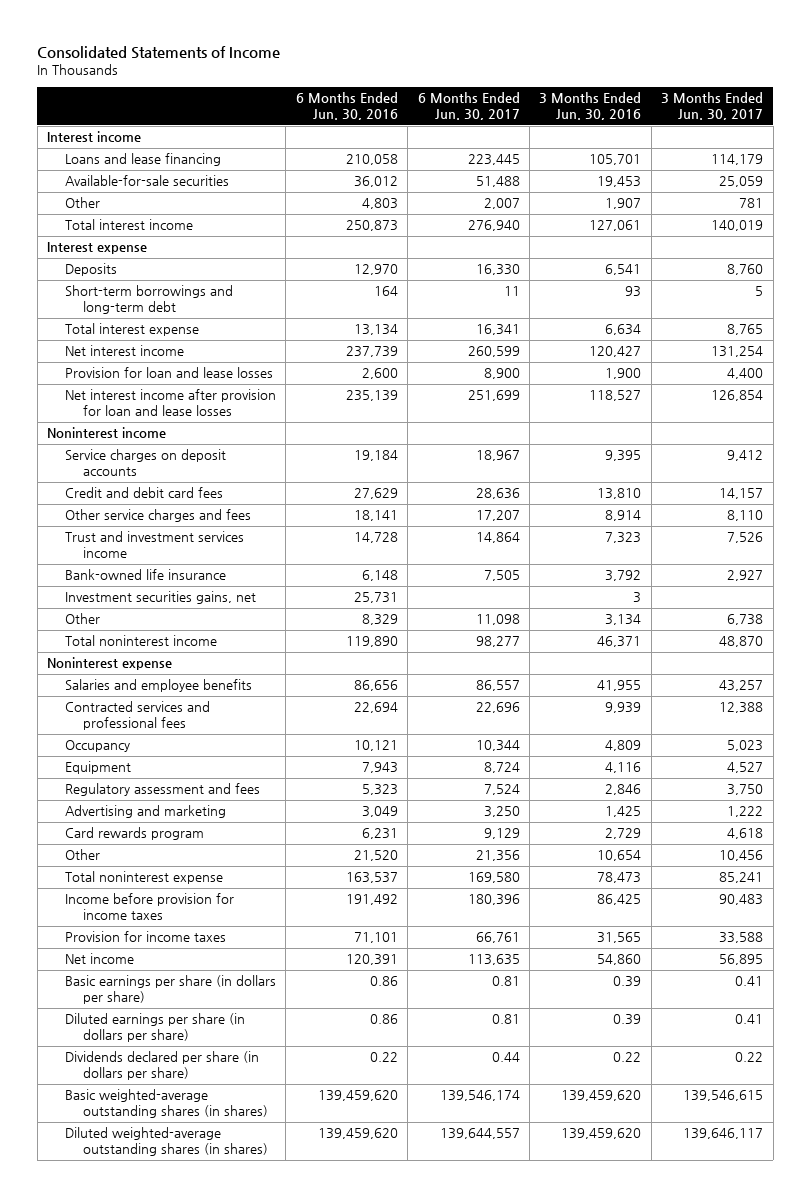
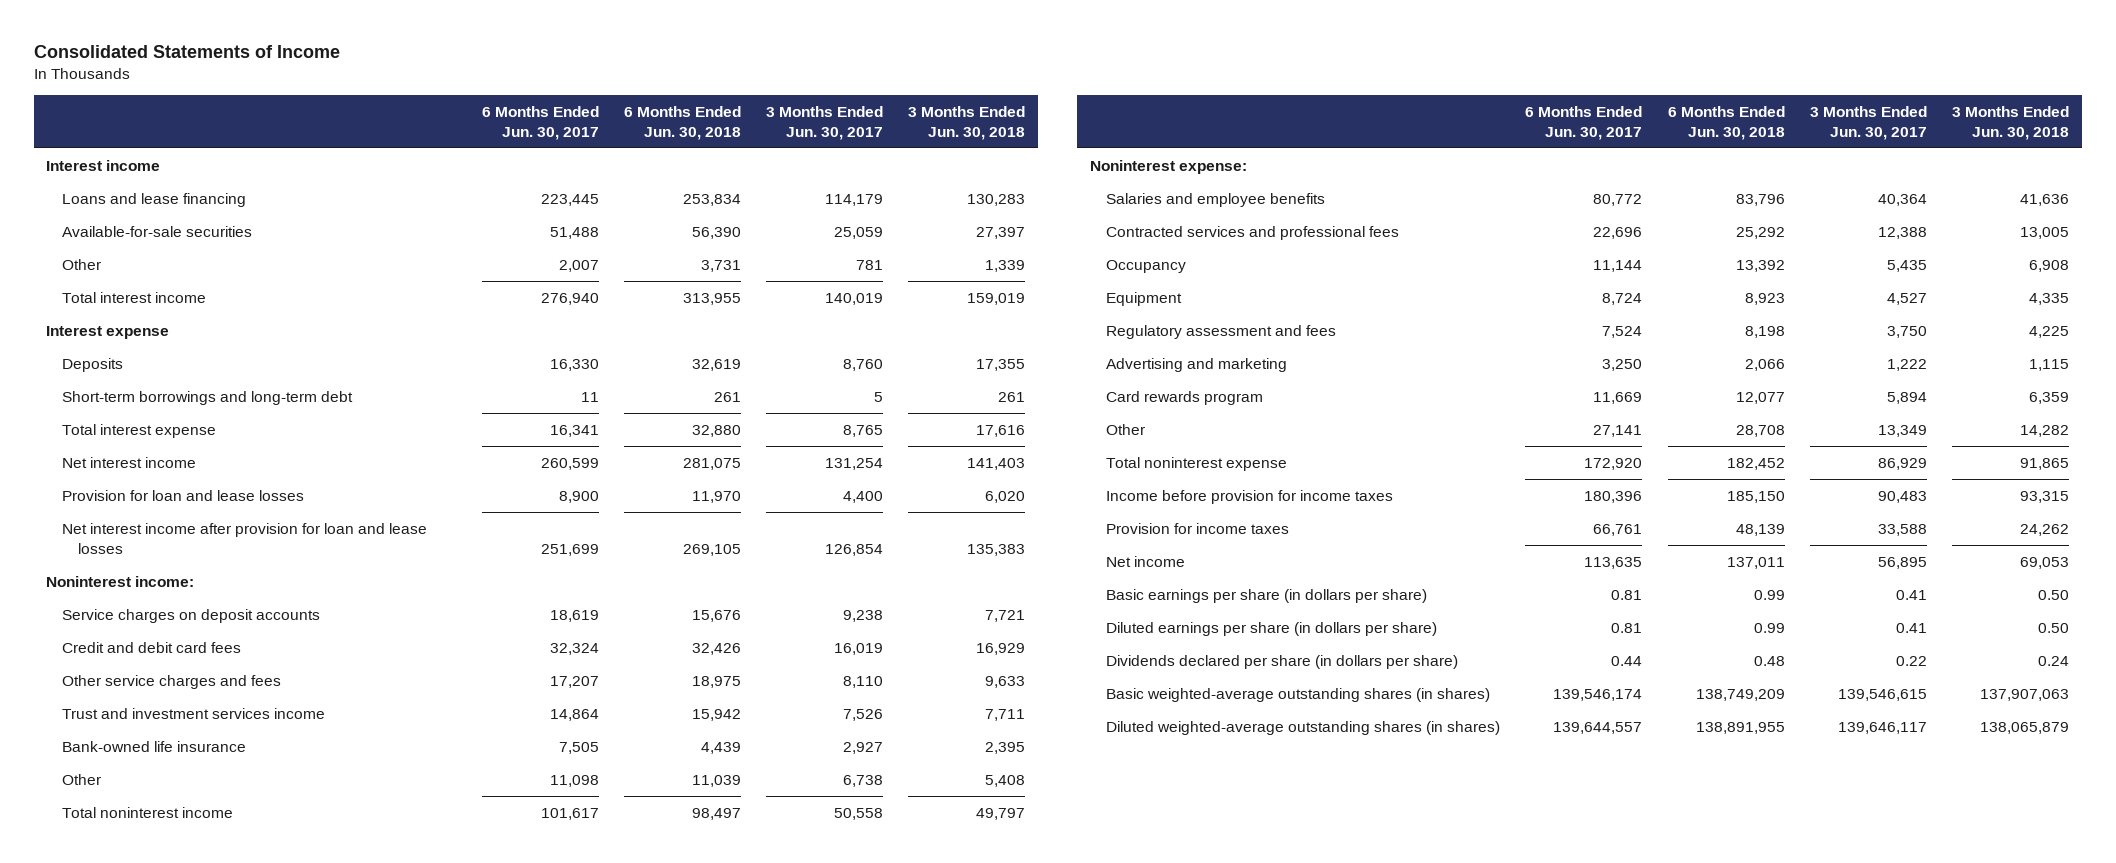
[295,92,398,121] 6 Months Ended Jun. 30, 2016 -> none
[539,92,642,121] 3 Months Ended Jun. 30, 2016 -> none
none -> [623,105,741,140] 6 Months Ended Jun. 30, 2018
none -> [908,105,1026,140] 3 Months Ended Jun. 30, 2018
[47,427,167,439] Noninterest income -> [46,575,195,587] Noninterest income:
[475,450,520,462] 18,967 -> [549,609,599,622] 18,619
[727,450,764,462] 9,412 -> [843,609,884,622] 9,238
[475,488,520,500] 28,636 -> [549,642,599,655] 32,324
[719,488,764,500] 14,157 -> [834,642,884,655] 16,019
[64,591,256,605] Investment securities gains, net -> none
[475,636,520,648] 98,277 -> [540,807,599,820] 101,617
[719,636,764,648] 48,870 -> [834,807,884,820] 50,558
[47,657,173,671] Noninterest expense -> [1090,159,1248,174] Noninterest expense:
[475,680,520,692] 86,557 -> [1593,193,1643,206] 80,772
[719,680,764,692] 43,257 -> [1877,193,1927,206] 40,364
[475,740,520,752] 10,344 -> [1593,259,1643,272] 11,144
[727,740,764,752] 5,023 -> [1886,259,1927,272] 5,435
[483,828,520,840] 9,129 -> [1593,391,1643,404] 11,669
[727,828,764,840] 4,618 -> [1886,391,1927,404] 5,894
[475,850,520,862] 21,356 -> [1593,424,1643,437] 27,141
[719,850,764,862] 10,456 -> [1877,424,1927,437] 13,349
[467,872,520,884] 169,580 -> [1584,457,1643,470] 172,920
[719,872,764,884] 85,241 -> [1877,457,1927,470] 86,929

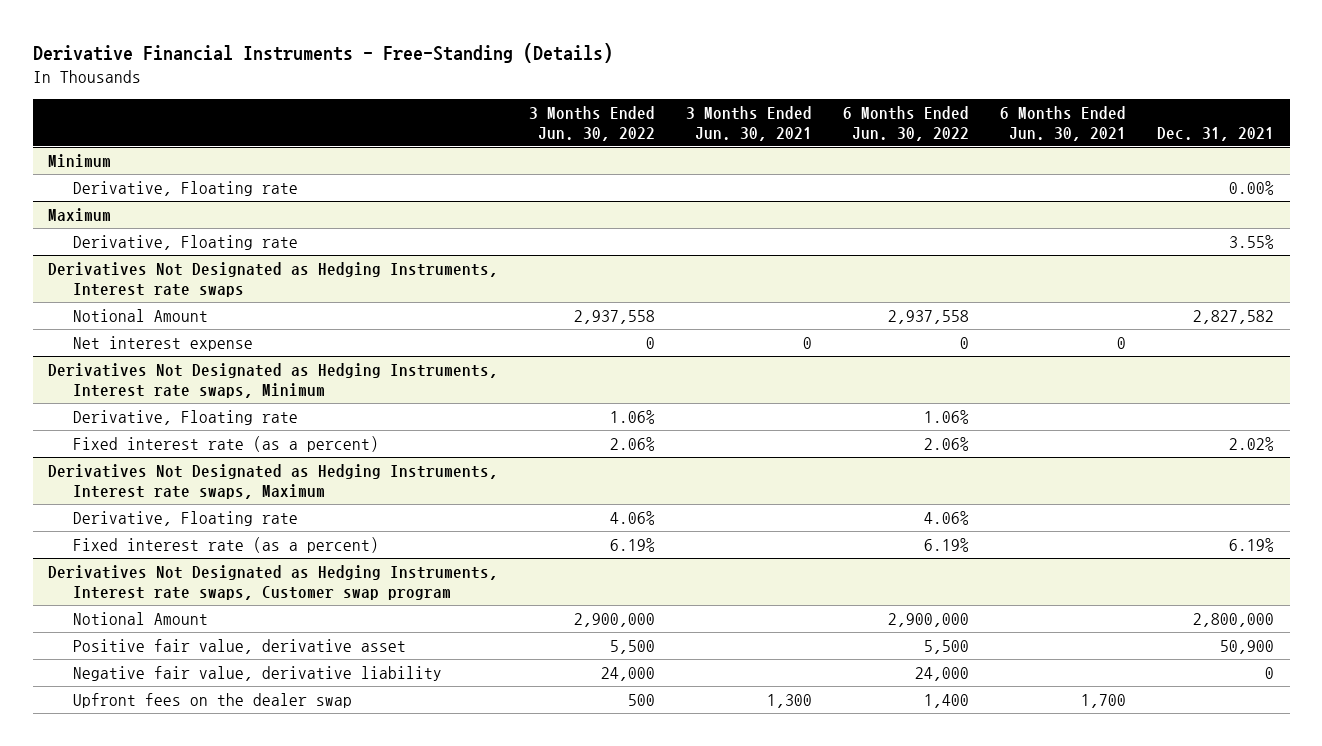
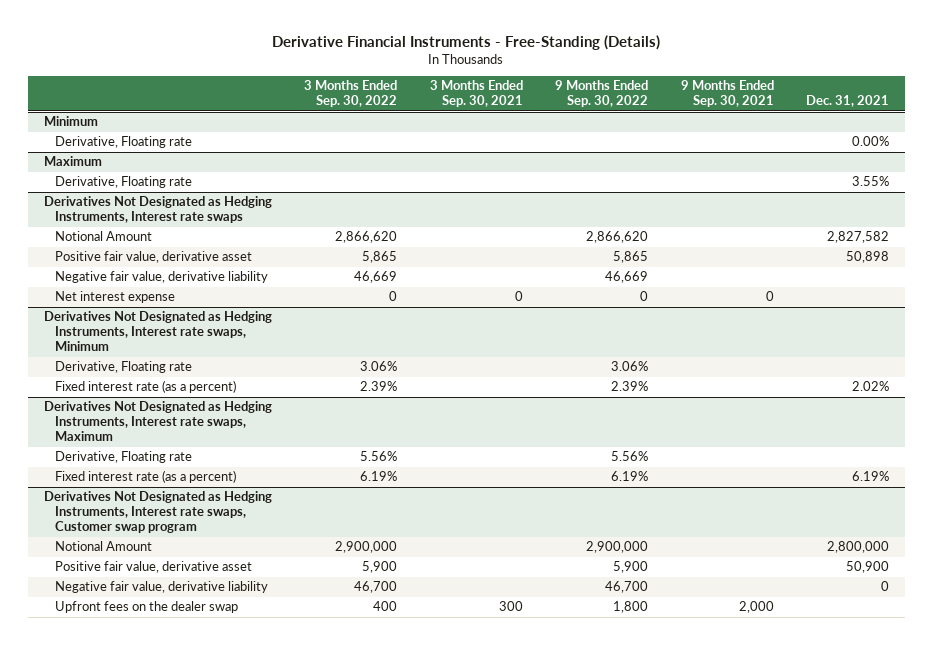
[529,105,656,141] 3 Months Ended Jun. 30, 2022 -> none
[686,105,813,141] 3 Months Ended Jun. 30, 2021 -> none
[843,105,970,141] 6 Months Ended Jun. 30, 2022 -> none
[1000,105,1127,141] 6 Months Ended Jun. 30, 2021 -> none
none -> [304,80,398,108] 3 Months Ended Sep. 30, 2022
none -> [429,80,523,108] 3 Months Ended Sep. 30, 2021
none -> [555,80,649,108] 9 Months Ended Sep. 30, 2022
none -> [680,80,774,108] 9 Months Ended Sep. 30, 2021
none -> [55,251,253,264] Positive fair value, derivative asset
none -> [55,271,269,284] Negative fair value, derivative liability

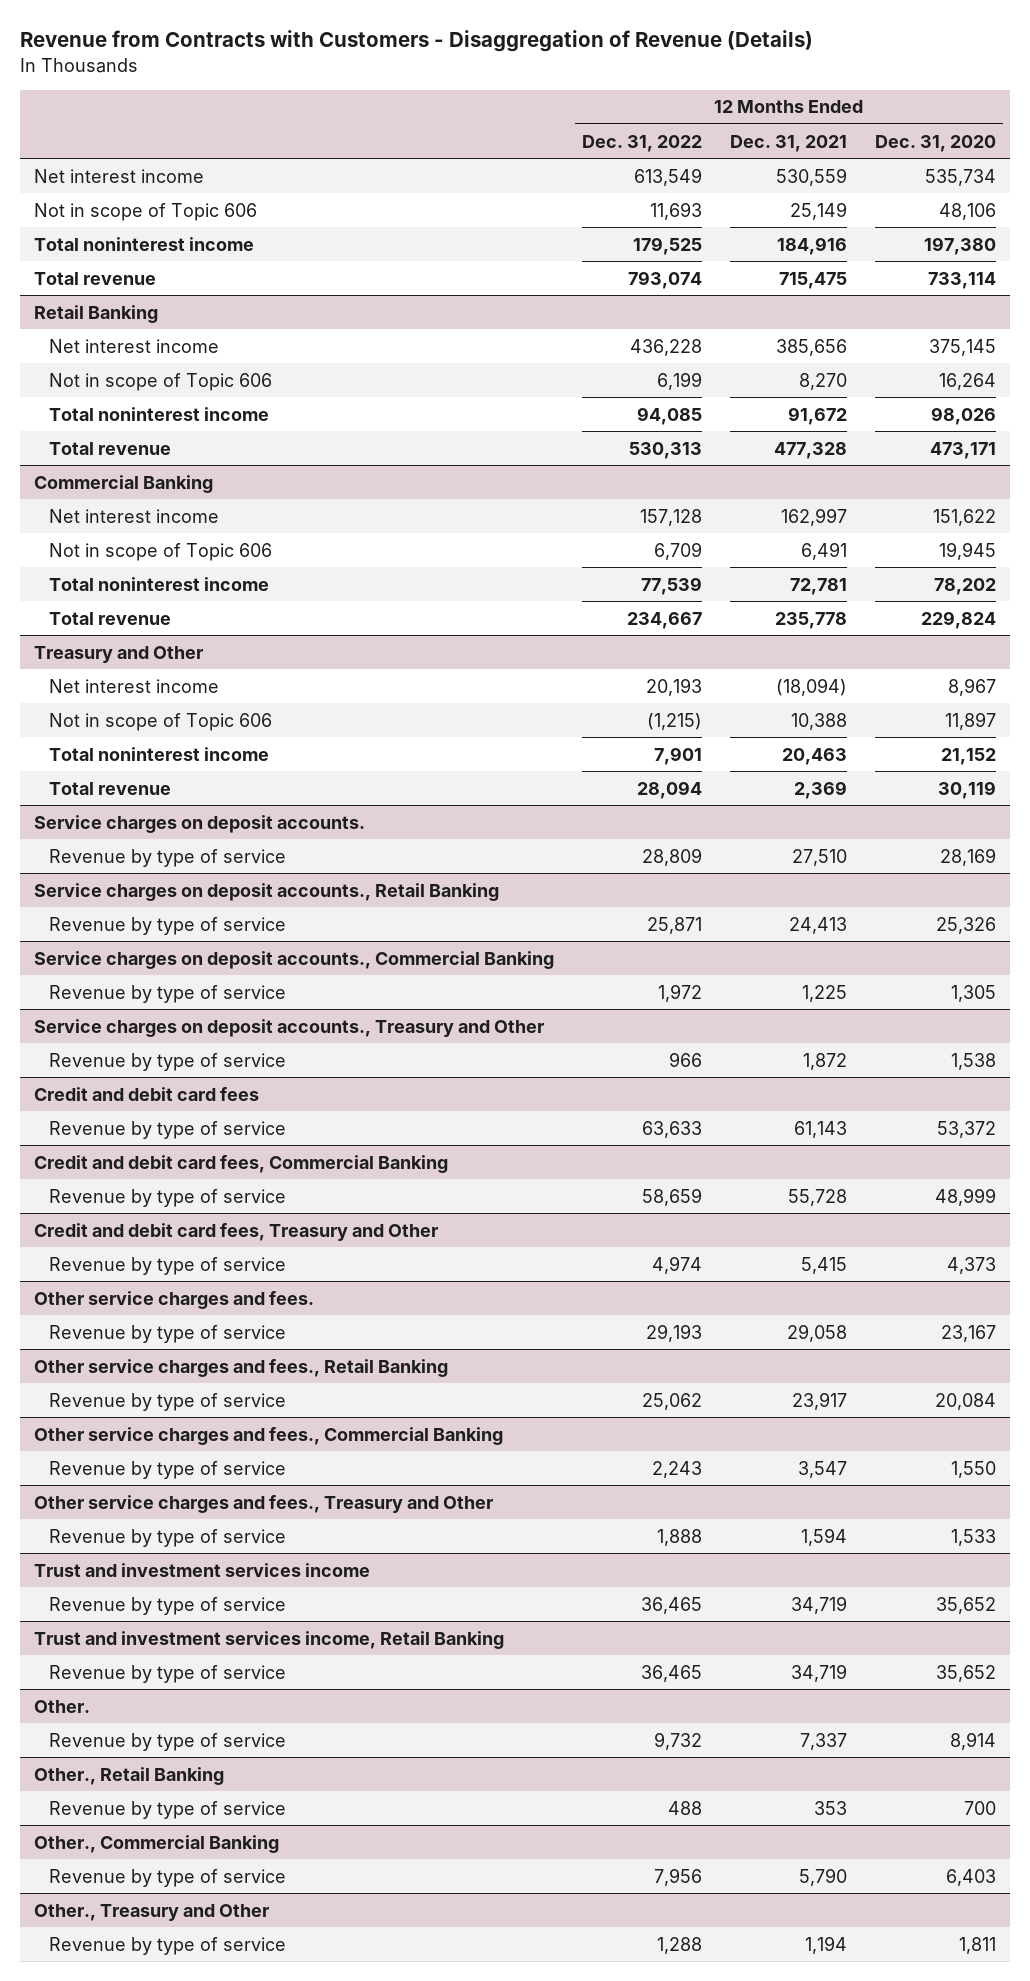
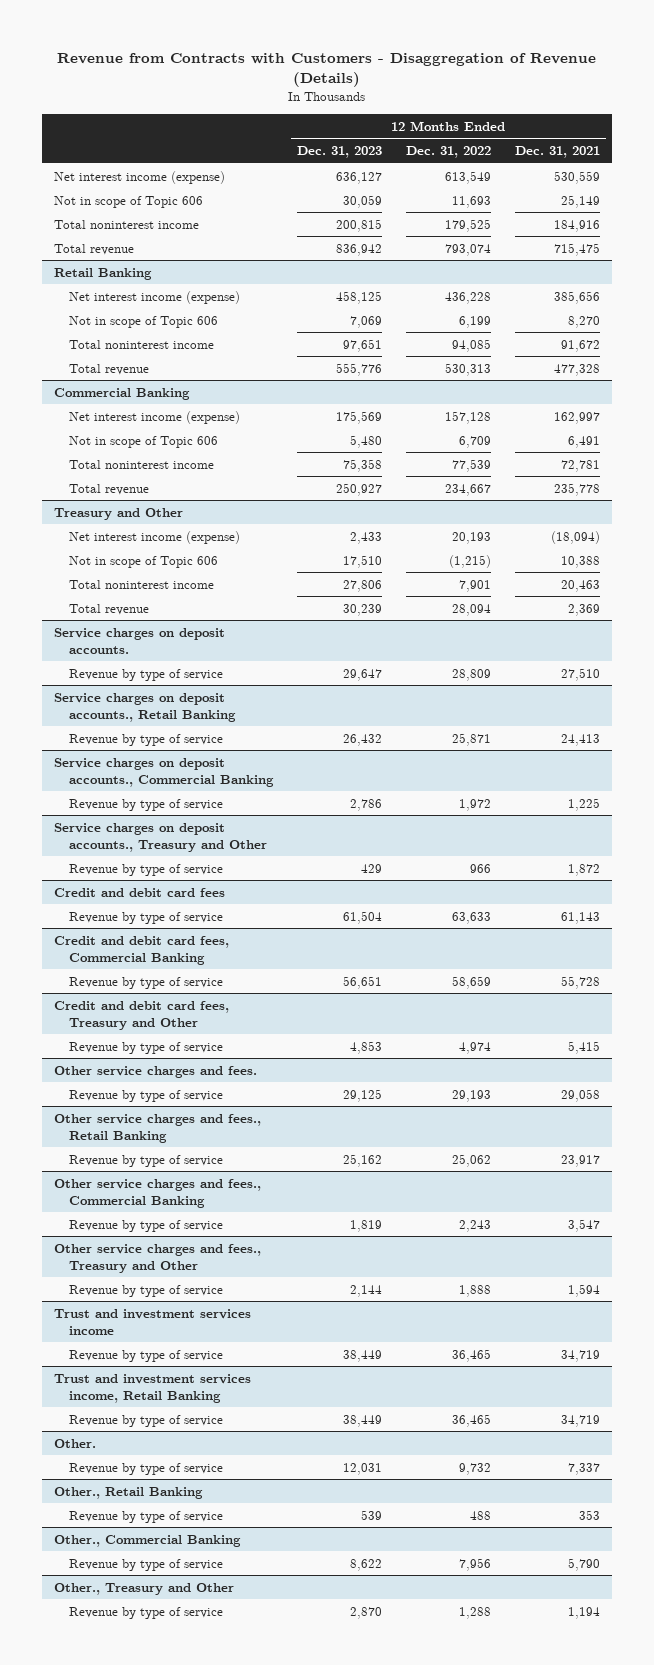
[875,134,997,152] Dec. 31, 2020 -> none
none -> [296,146,382,159] Dec. 31, 2023
[33,168,204,183] Net interest income -> [54,170,226,184] Net interest income (expense)
[48,338,219,353] Net interest income -> [68,290,240,304] Net interest income (expense)
[48,508,219,523] Net interest income -> [68,410,240,424] Net interest income (expense)
[48,678,219,693] Net interest income -> [68,530,240,544] Net interest income (expense)

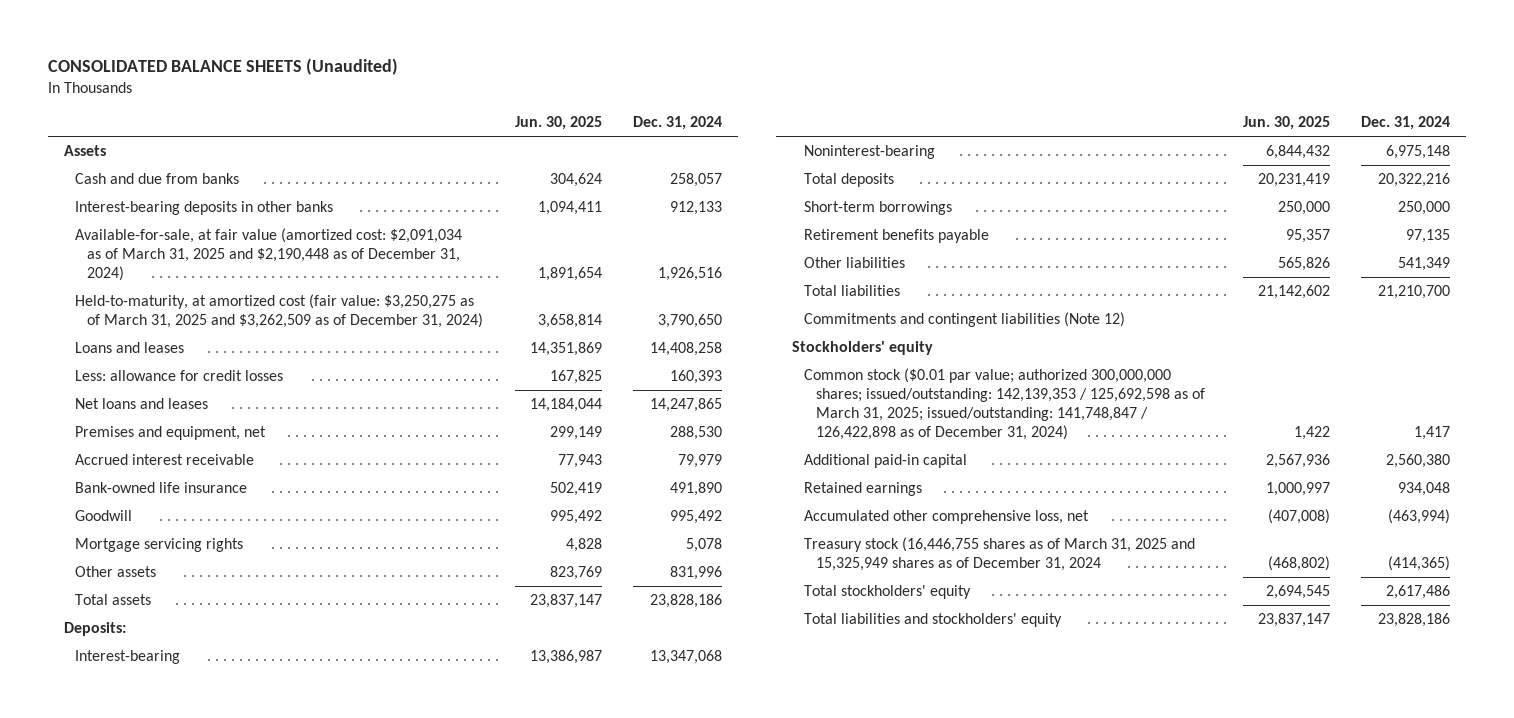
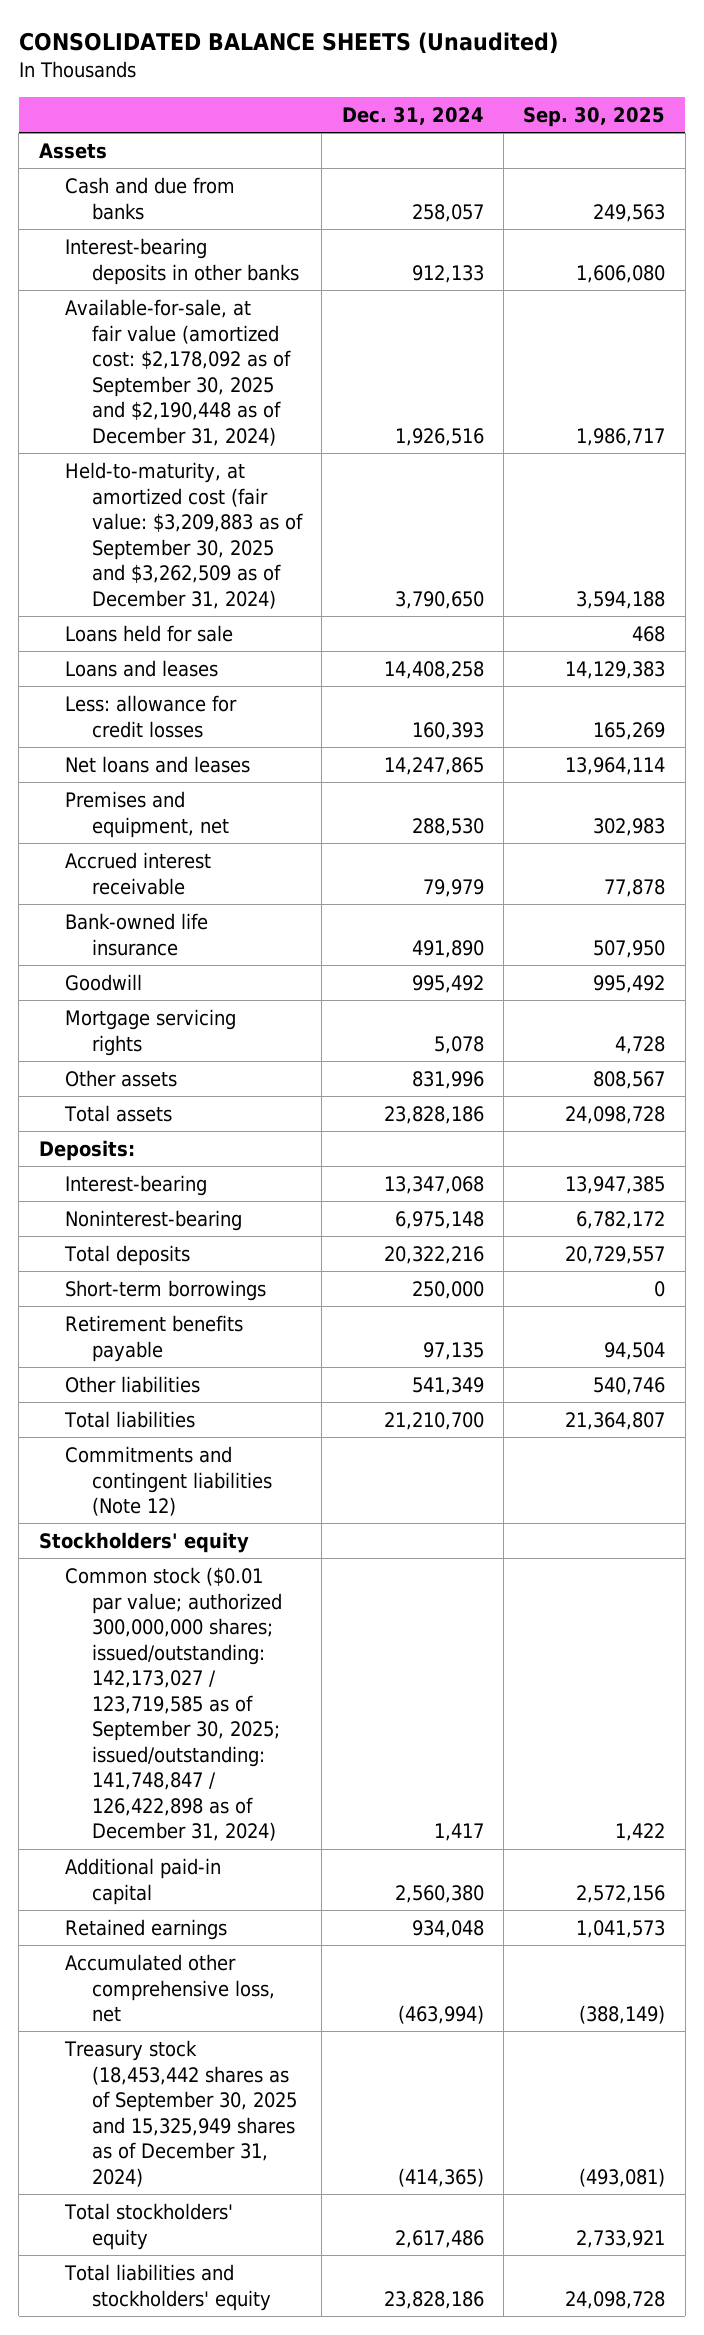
[514,116,602,131] Jun. 30, 2025 -> none
none -> [523,106,666,127] Sep. 30, 2025
[75,228,463,282] Available-for-sale, at fair value (amortized cost: $2,091,034 as of March 31, 2025 and $2,190,448 as of December 31, 2024) -> [65,298,291,446] Available-for-sale, at fair value (amortized cost: $2,178,092 as of September 30, 2025 and $2,190,448 as of December 31, 2024)
[75,294,484,329] Held-to-maturity, at amortized cost (fair value: $3,250,275 as of March 31, 2025 and $3,262,509 as of December 31, 2024) -> [65,461,303,609] Held-to-maturity, at amortized cost (fair value: $3,209,883 as of September 30, 2025 and $3,262,509 as of December 31, 2024)
none -> [65,624,234,642] Loans held for sale
[803,368,1205,441] Common stock ($0.01 par value; authorized 300,000,000 shares; issued/outstanding: 142,139,353 / 125,692,598 as of March 31, 2025; issued/outstanding: 141,748,847 / 126,422,898 as of December 31, 2024) -> [65,1566,282,1842] Common stock ($0.01 par value; authorized 300,000,000 shares; issued/outstanding: 142,173,027 / 123,719,585 as of September 30, 2025; issued/outstanding: 141,748,847 / 126,422,898 as of December 31, 2024)
[803,537,1195,572] Treasury stock (16,446,755 shares as of March 31, 2025 and 15,325,949 shares as of December 31, 2024 -> [64,2039,297,2187] Treasury stock (18,453,442 shares as of September 30, 2025 and 15,325,949 shares as of December 31, 2024)

